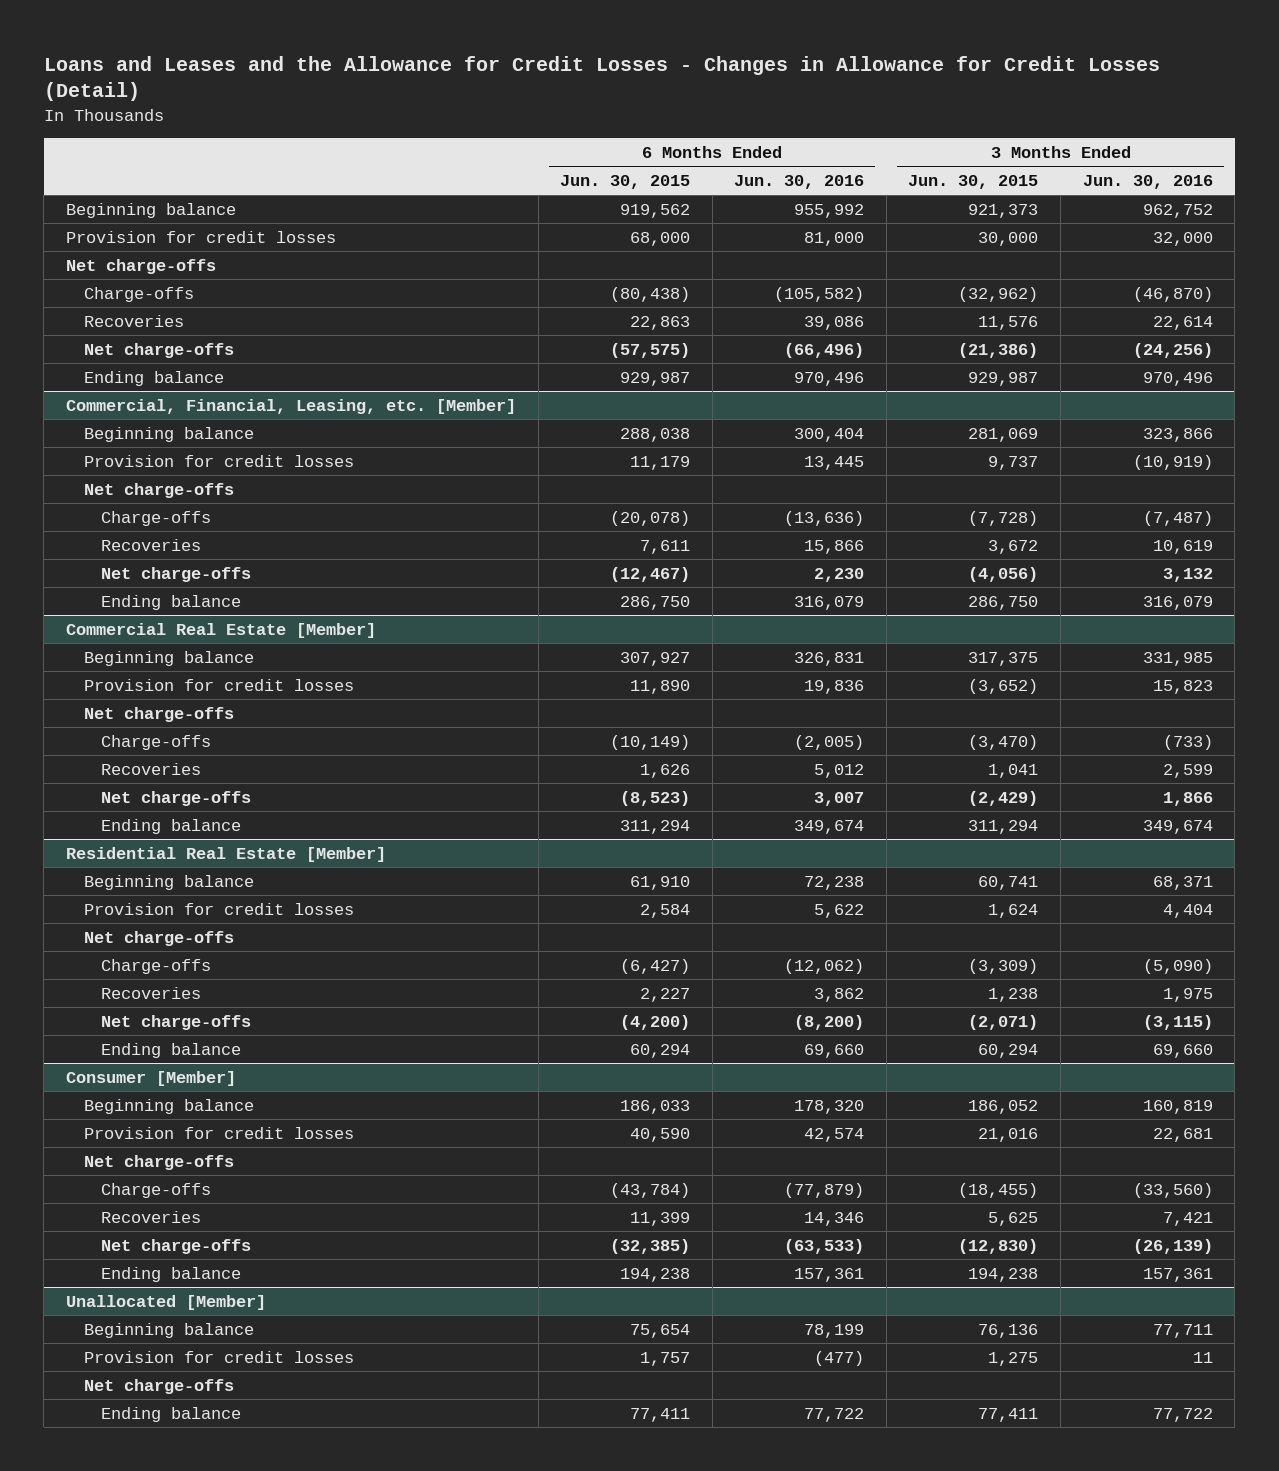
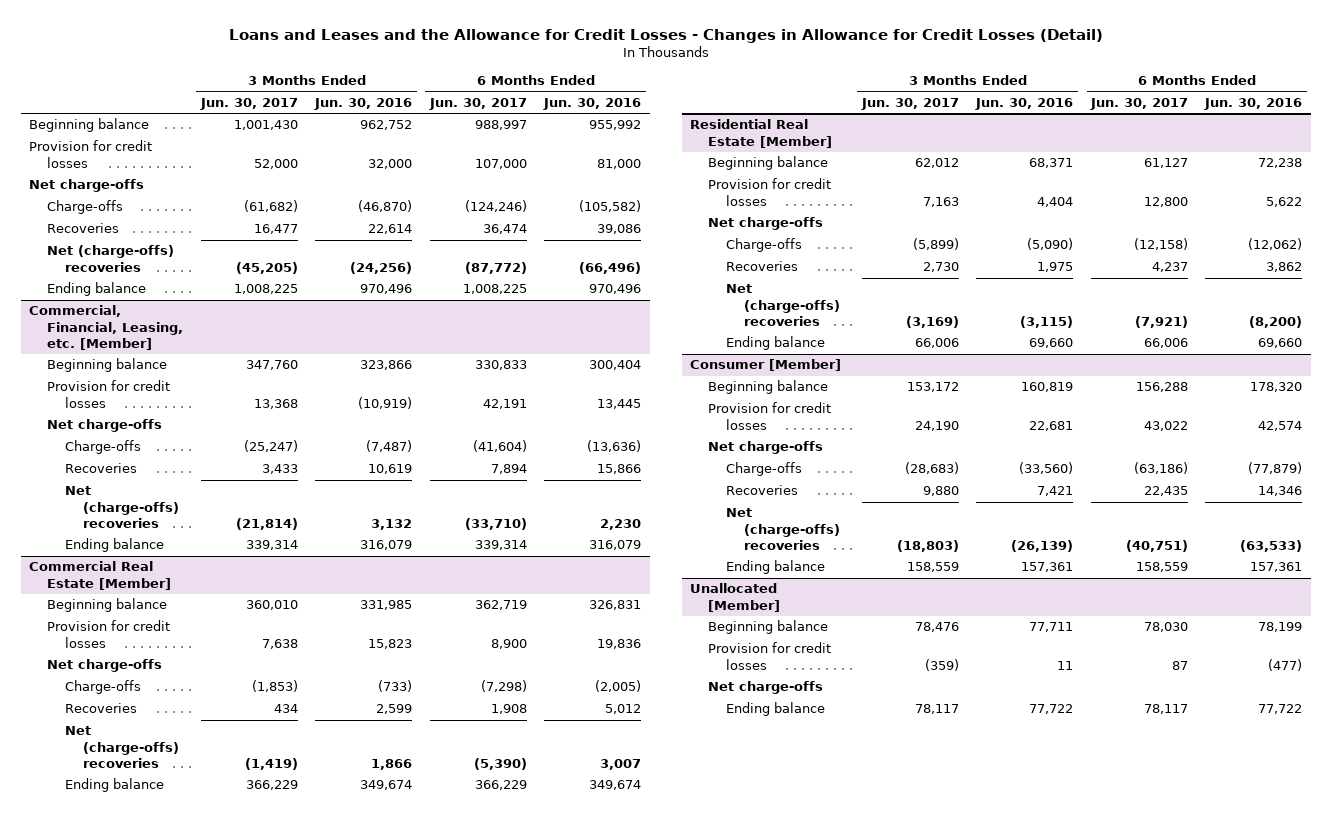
[560,174,691,189] Jun. 30, 2015 -> none
[908,174,1039,189] Jun. 30, 2015 -> none
none -> [199,98,298,111] Jun. 30, 2017
none -> [428,98,527,111] Jun. 30, 2017
[83,342,234,358] Net charge-offs -> [47,245,175,272] Net (charge-offs) recoveries
[101,566,252,582] Net charge-offs -> [65,486,179,529] Net (charge-offs) recoveries
[101,790,252,806] Net charge-offs -> [65,726,179,769] Net (charge-offs) recoveries
[101,1014,252,1030] Net charge-offs -> [726,284,840,327] Net (charge-offs) recoveries
[101,1238,252,1254] Net charge-offs -> [726,508,840,551] Net (charge-offs) recoveries

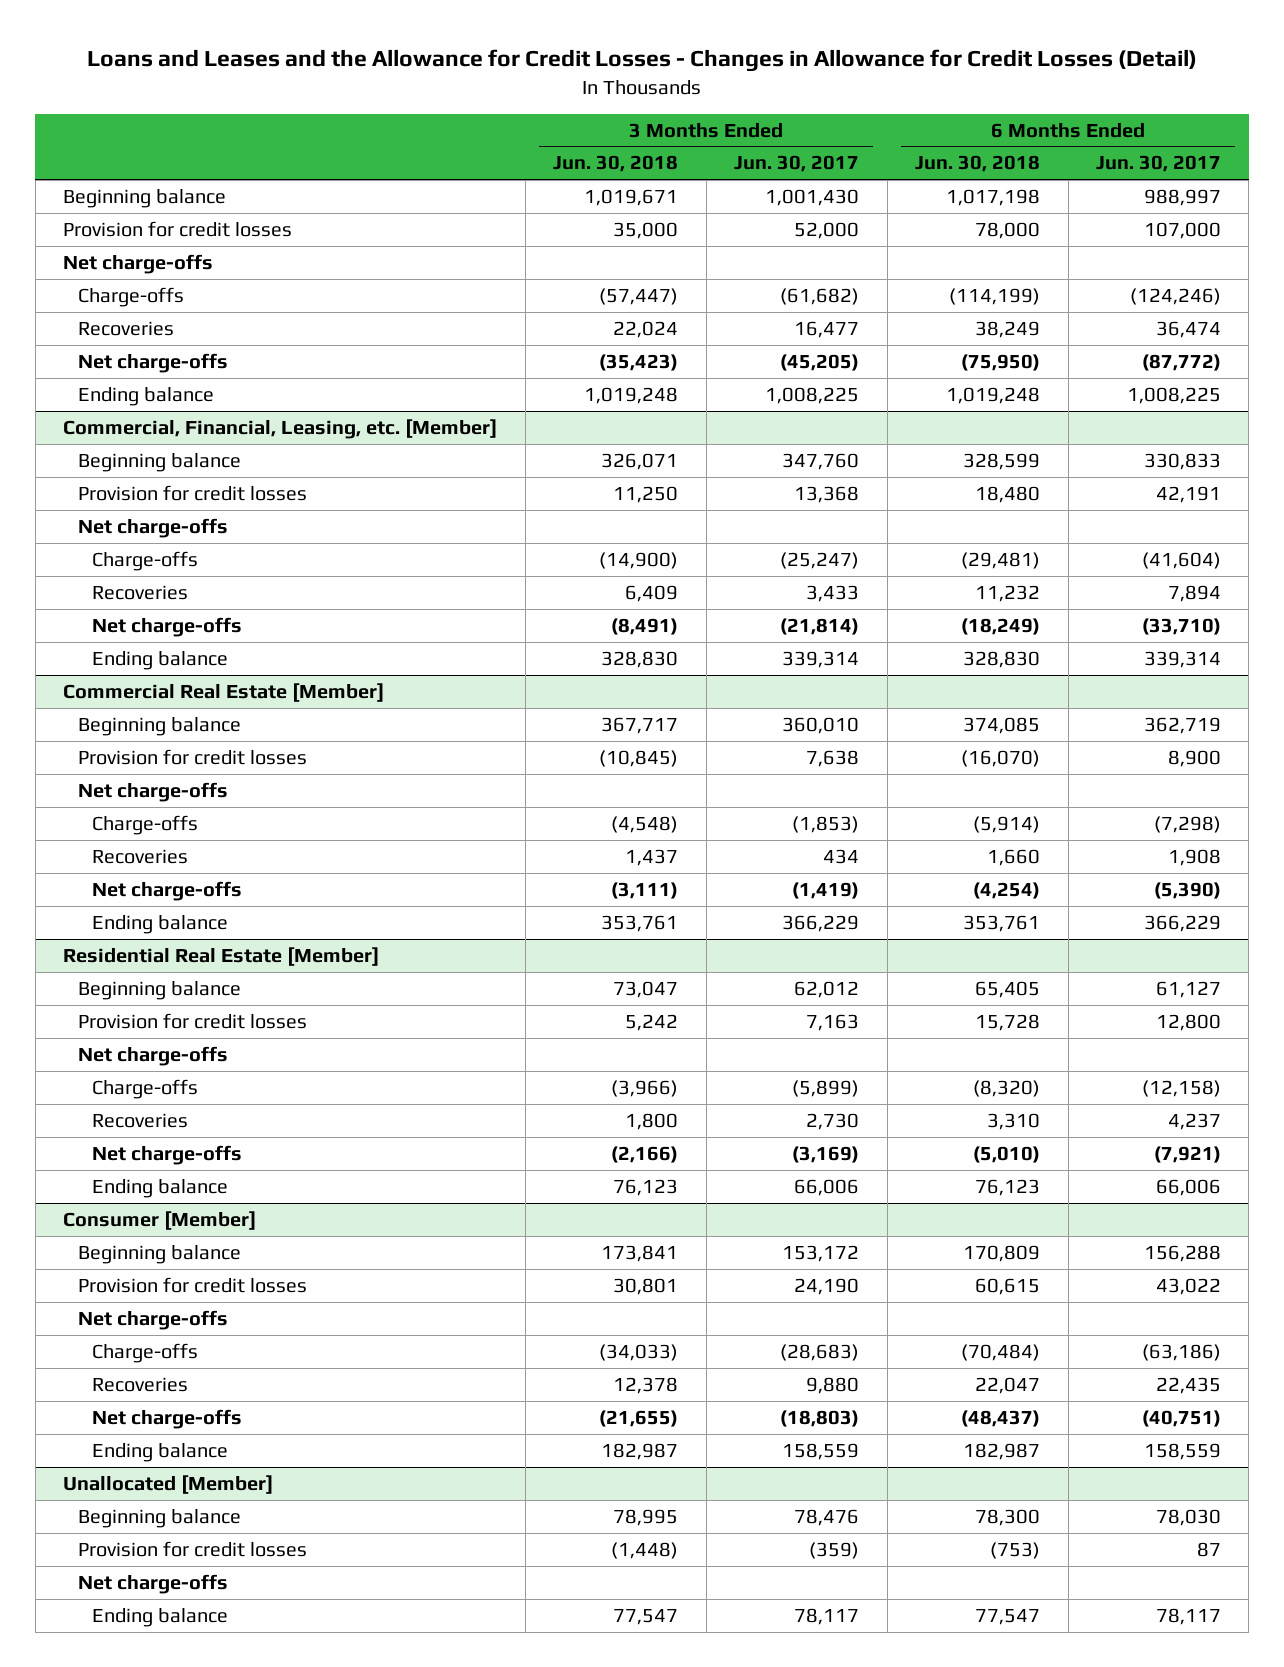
[314,98,413,111] Jun. 30, 2016 -> none
[543,98,642,111] Jun. 30, 2016 -> none
none -> [553,155,679,173] Jun. 30, 2018
none -> [915,155,1041,173] Jun. 30, 2018
[47,245,175,272] Net (charge-offs) recoveries -> [77,352,228,373] Net charge-offs
[65,486,179,529] Net (charge-offs) recoveries -> [92,616,243,637] Net charge-offs
[65,726,179,769] Net (charge-offs) recoveries -> [92,880,243,901] Net charge-offs
[726,284,840,327] Net (charge-offs) recoveries -> [92,1144,243,1165] Net charge-offs
[726,508,840,551] Net (charge-offs) recoveries -> [92,1408,243,1429] Net charge-offs

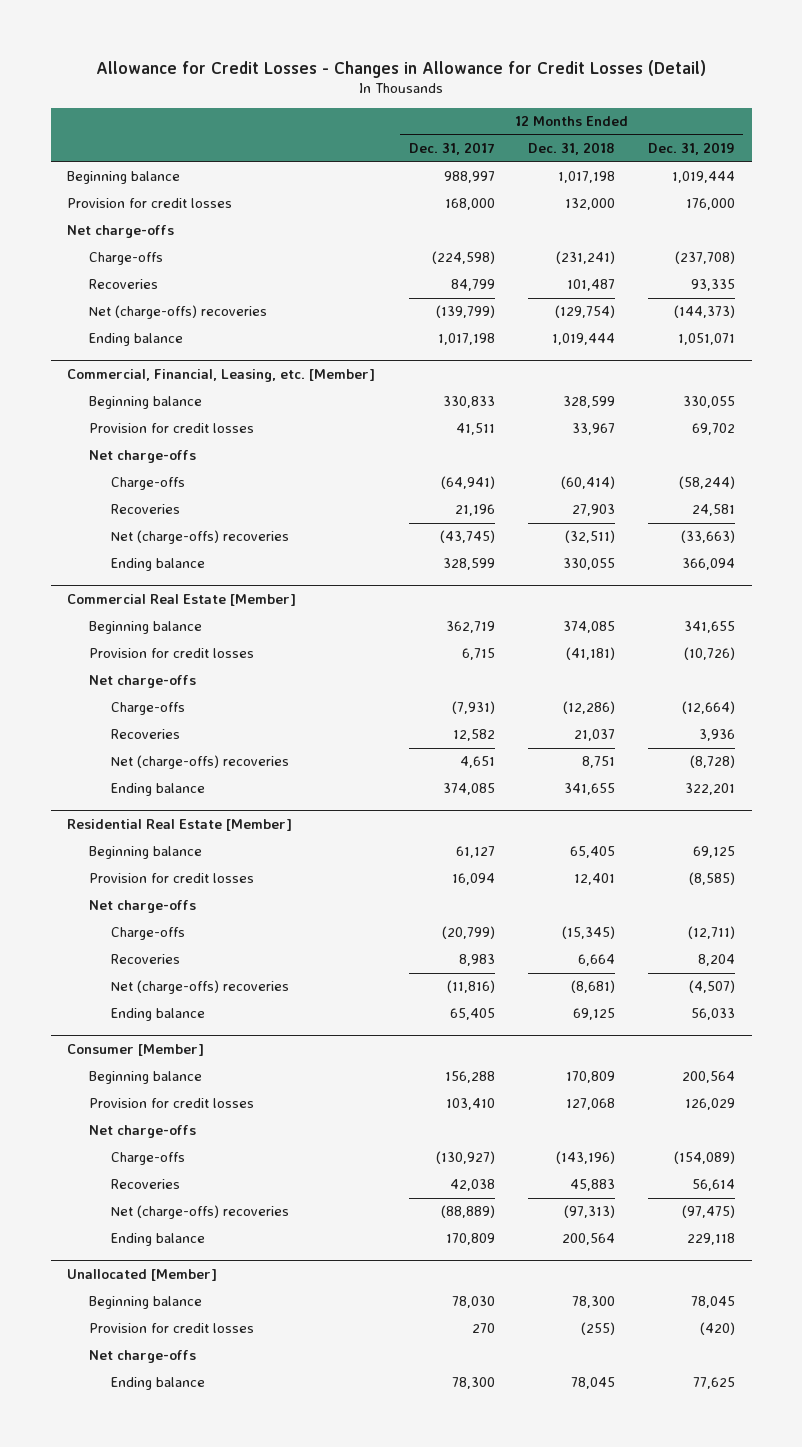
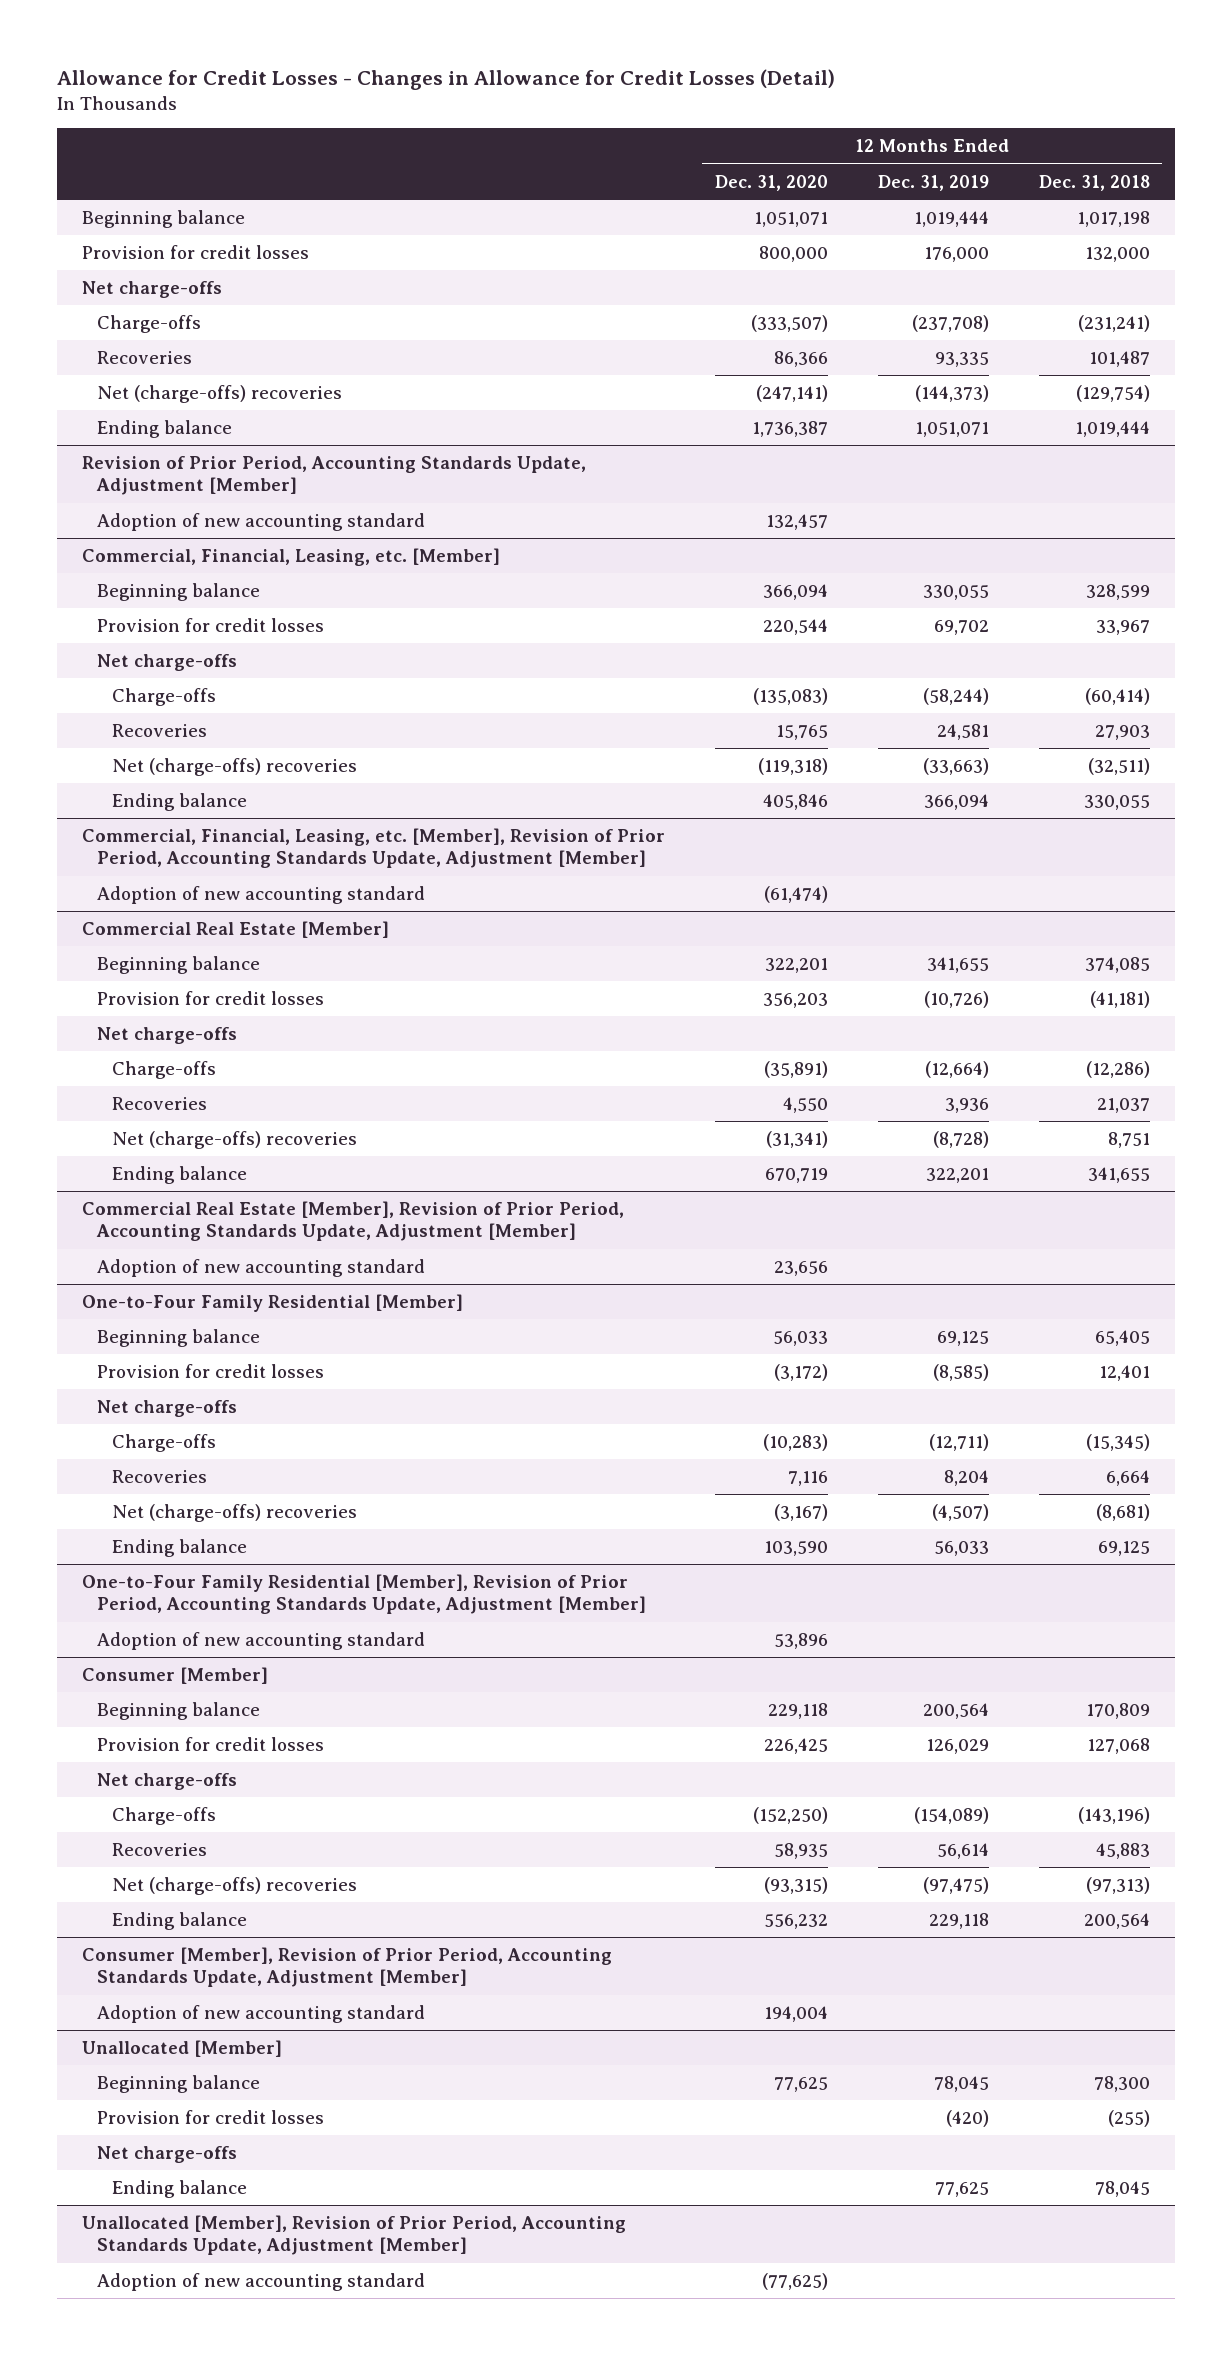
[408,142,495,156] Dec. 31, 2017 -> none
none -> [714,174,828,191] Dec. 31, 2020
none -> [81,456,586,496] Revision of Prior Period, Accounting Standards Update, Adjustment [Member]
none -> [97,513,426,532] Adoption of new accounting standard
none -> [81,828,665,869] Commercial, Financial, Leasing, etc. [Member], Revision of Prior Period, Accounting Standards Update, Adjustment [Member]
none -> [97,886,426,905] Adoption of new accounting standard
none -> [81,1201,624,1242] Commercial Real Estate [Member], Revision of Prior Period, Accounting Standards Update, Adjustment [Member]
none -> [97,1259,426,1278] Adoption of new accounting standard
[67,819,293,832] Residential Real Estate [Member] -> [81,1294,463,1313] One-to-Four Family Residential [Member]
none -> [81,1574,647,1615] One-to-Four Family Residential [Member], Revision of Prior Period, Accounting Standards Update, Adjustment [Member]
none -> [97,1632,426,1651] Adoption of new accounting standard
none -> [81,1947,612,1988] Consumer [Member], Revision of Prior Period, Accounting Standards Update, Adjustment [Member]
none -> [97,2005,426,2024] Adoption of new accounting standard
none -> [81,2215,626,2256] Unallocated [Member], Revision of Prior Period, Accounting Standards Update, Adjustment [Member]
none -> [97,2273,426,2292] Adoption of new accounting standard

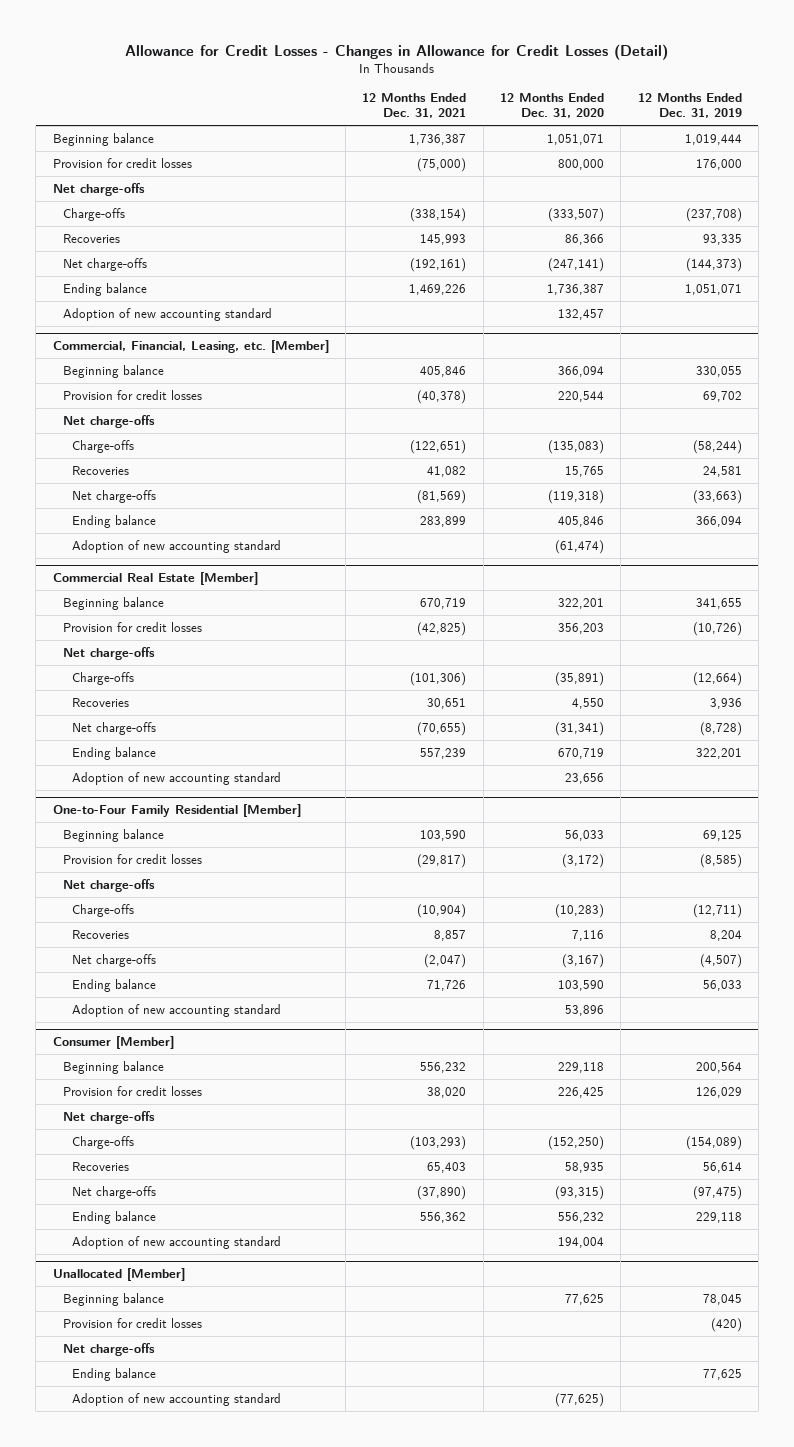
[1038,174,1150,191] Dec. 31, 2018 -> none
none -> [362,93,467,119] 12 Months Ended Dec. 31, 2021
[97,385,343,404] Net (charge-offs) recoveries -> [62,257,147,271] Net charge-offs
[81,456,586,496] Revision of Prior Period, Accounting Standards Update, Adjustment [Member] -> none
[112,758,358,777] Net (charge-offs) recoveries -> [72,489,157,503] Net charge-offs
[81,828,665,869] Commercial, Financial, Leasing, etc. [Member], Revision of Prior Period, Accounting Standards Update, Adjustment [Member] -> none
[112,1131,358,1150] Net (charge-offs) recoveries -> [72,721,157,735] Net charge-offs
[81,1201,624,1242] Commercial Real Estate [Member], Revision of Prior Period, Accounting Standards Update, Adjustment [Member] -> none
[112,1504,358,1523] Net (charge-offs) recoveries -> [72,953,157,967] Net charge-offs
[81,1574,647,1615] One-to-Four Family Residential [Member], Revision of Prior Period, Accounting Standards Update, Adjustment [Member] -> none
[112,1877,358,1896] Net (charge-offs) recoveries -> [72,1185,157,1199] Net charge-offs
[81,1947,612,1988] Consumer [Member], Revision of Prior Period, Accounting Standards Update, Adjustment [Member] -> none
[81,2215,626,2256] Unallocated [Member], Revision of Prior Period, Accounting Standards Update, Adjustment [Member] -> none

